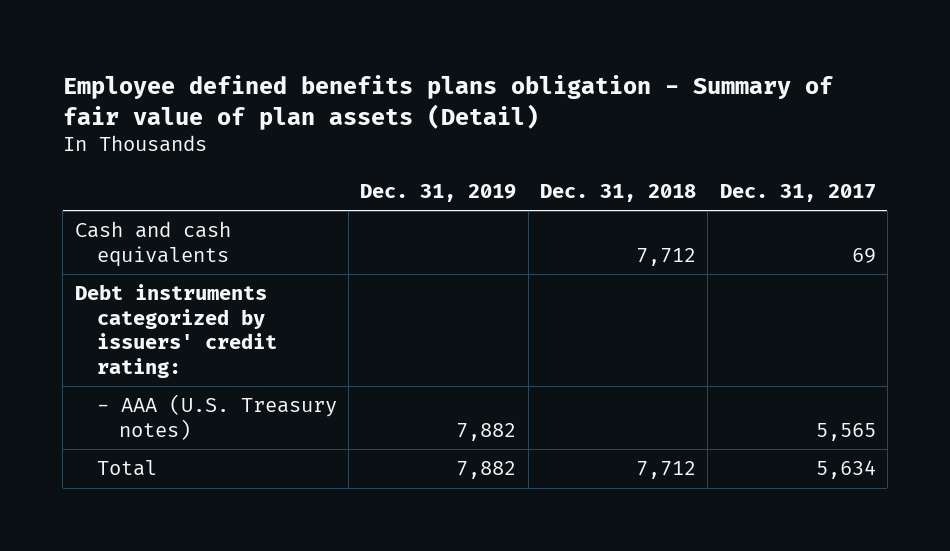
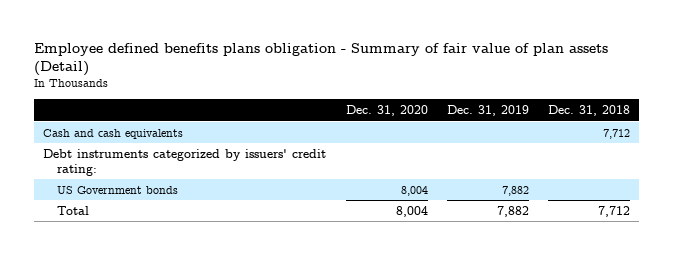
[719,183,876,202] Dec. 31, 2017 -> none
none -> [345,105,428,117] Dec. 31, 2020
[96,394,337,440] - AAA (U.S. Treasury notes) -> [56,185,178,194] US Government bonds

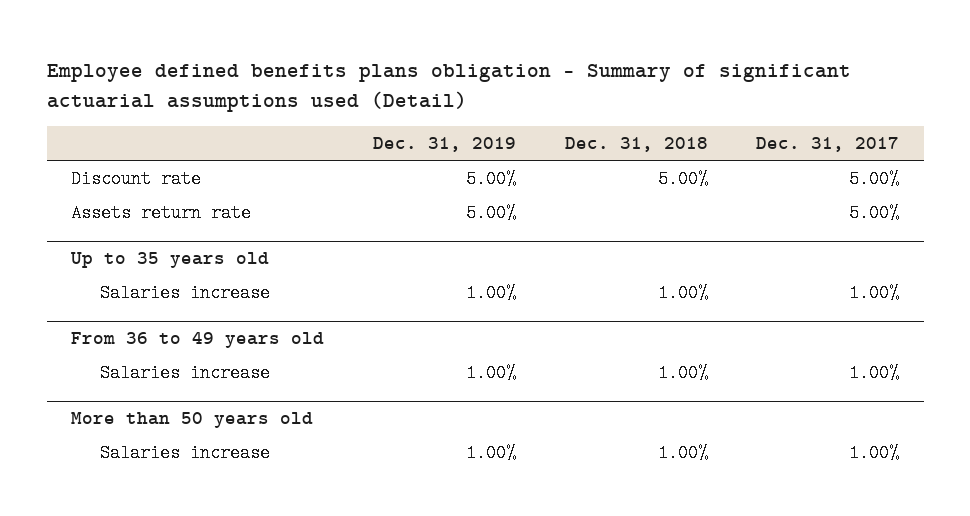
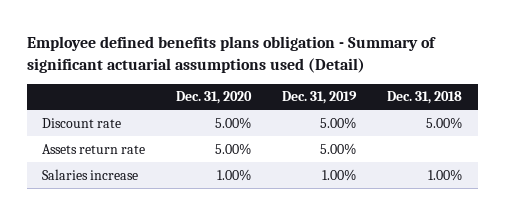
[756,137,900,153] Dec. 31, 2017 -> none
none -> [176,91,253,105] Dec. 31, 2020
[70,252,270,269] Up to 35 years old -> none
[71,332,325,349] From 36 to 49 years old -> none
[99,363,270,382] Salaries increase -> none
[71,412,314,429] More than 50 years old -> none
[99,443,270,462] Salaries increase -> none

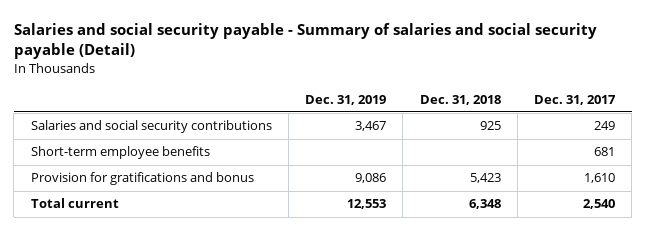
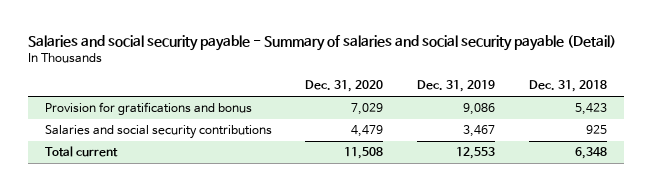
[534,94,617,105] Dec. 31, 2017 -> none
none -> [305,80,384,93] Dec. 31, 2020
[30,146,210,160] Short-term employee benefits -> none
[30,120,272,134] Salaries and social security contributions -> [44,125,272,140] Salaries and social security contributions

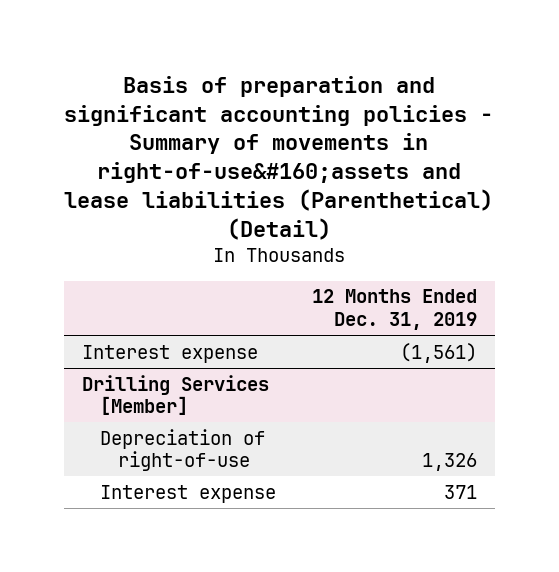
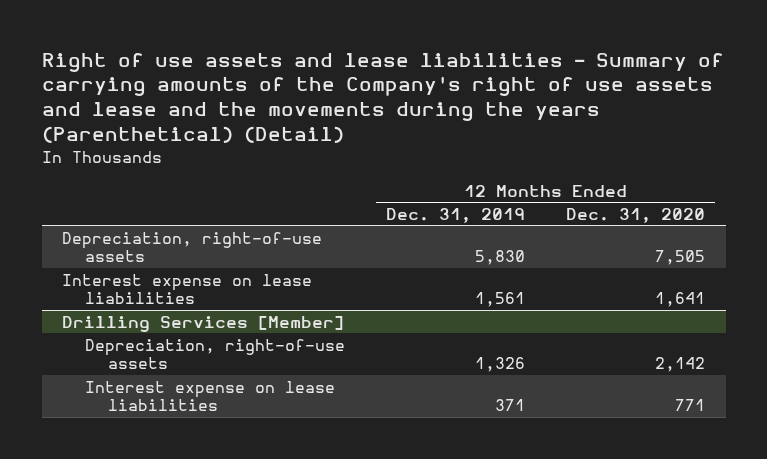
[64,75,494,241] Basis of preparation and significant accounting policies - Summary of movements in right-of-use&#160;assets and lease liabilities (Parenthetical) (Detail) -> [41,52,724,144] Right of use assets and lease liabilities - Summary of carrying amounts of the Company's right of use assets and lease and the movements during the years (Parenthetical) (Detail)
none -> [566,207,706,223] Dec. 31, 2020
none -> [62,231,323,263] Depreciation, right-of-use assets
[81,344,258,363] Interest expense -> [62,273,313,305] Interest expense on lease liabilities
[399,342,477,363] (1,561) -> [475,292,526,308] 1,561
[100,428,266,472] Depreciation of right-of-use -> [85,338,346,370] Depreciation, right-of-use assets
[100,484,277,503] Interest expense -> [85,380,336,412] Interest expense on lease liabilities

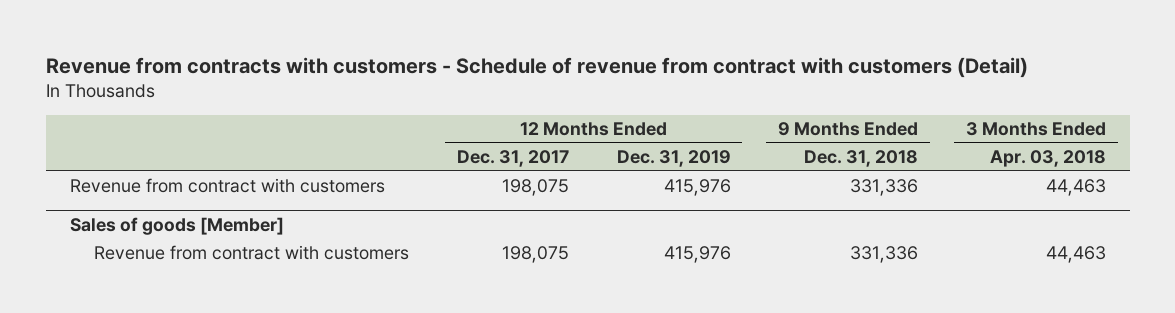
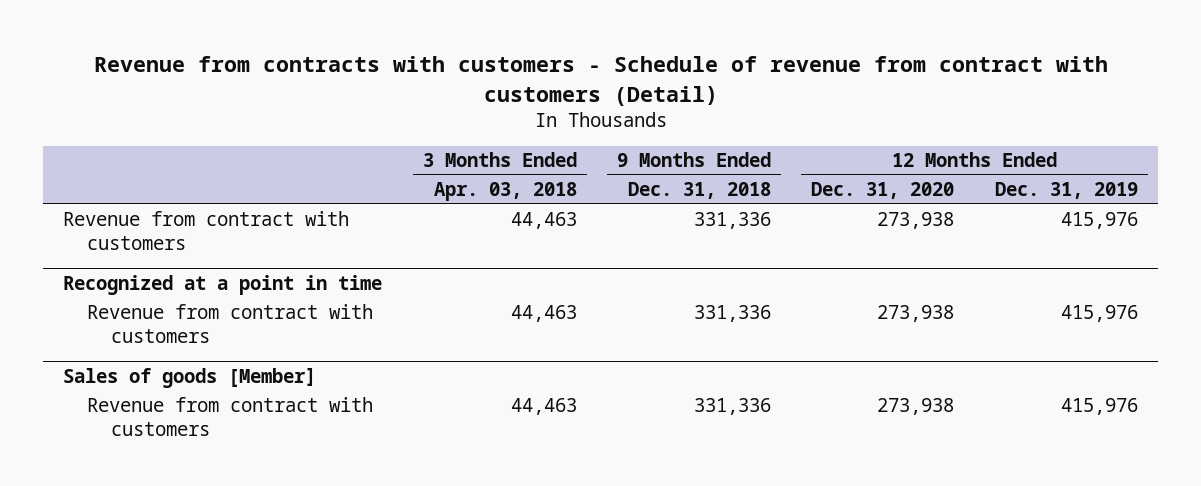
[456,150,569,168] Dec. 31, 2017 -> none
none -> [811,181,955,199] Dec. 31, 2020
none -> [63,274,383,295] Recognized at a point in time
none -> [87,304,374,343] Revenue from contract with customers

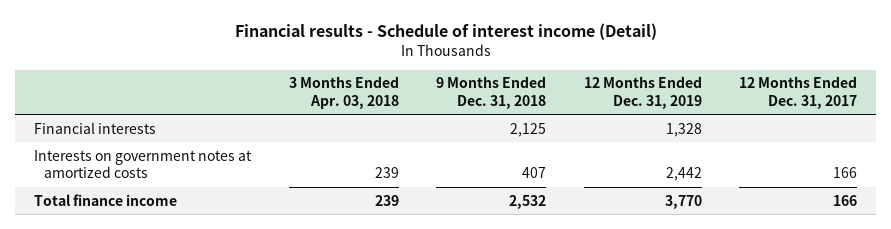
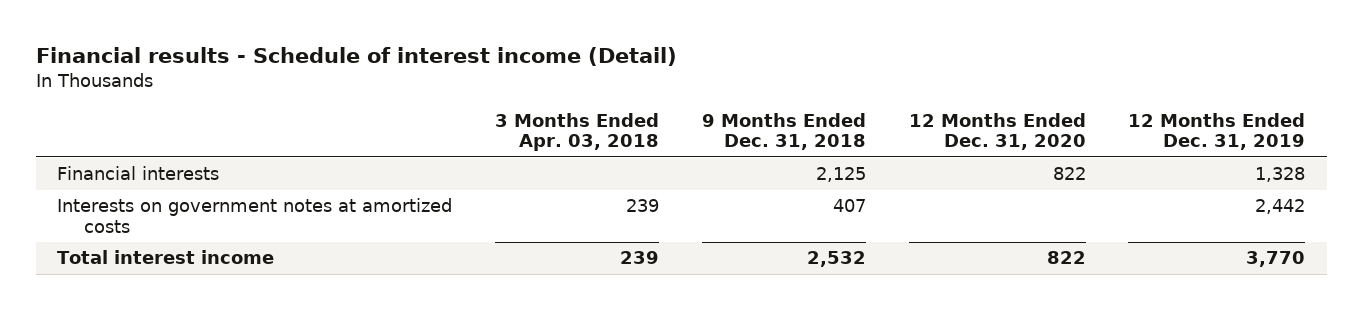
[739,76,858,109] 12 Months Ended Dec. 31, 2017 -> none
none -> [908,112,1086,151] 12 Months Ended Dec. 31, 2020
[33,193,177,206] Total finance income -> [57,250,275,265] Total interest income

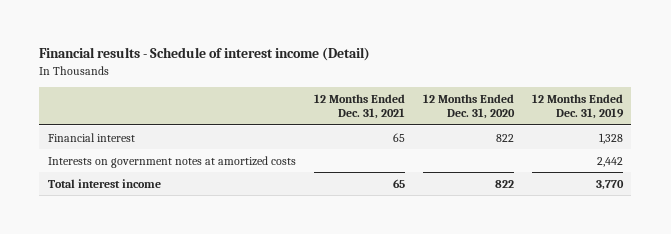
[494,112,659,152] 3 Months Ended Apr. 03, 2018 -> none
[701,112,866,151] 9 Months Ended Dec. 31, 2018 -> none
none -> [313,93,405,120] 12 Months Ended Dec. 31, 2021
[57,166,220,181] Financial interests -> [48,132,136,142] Financial interest

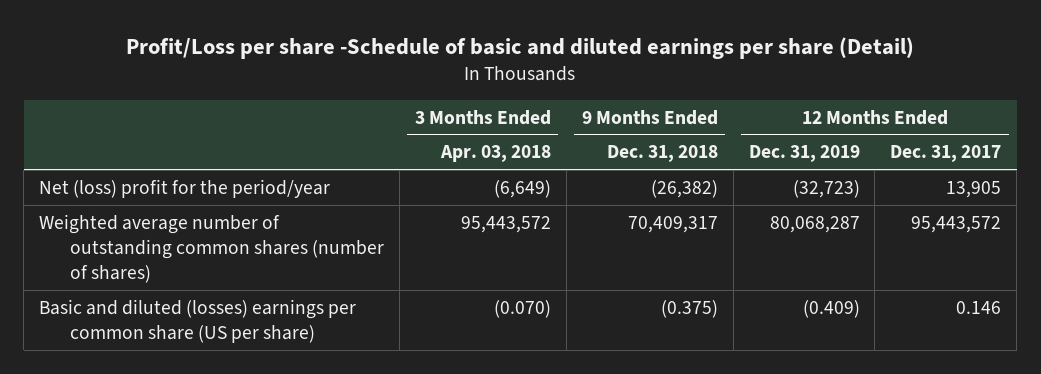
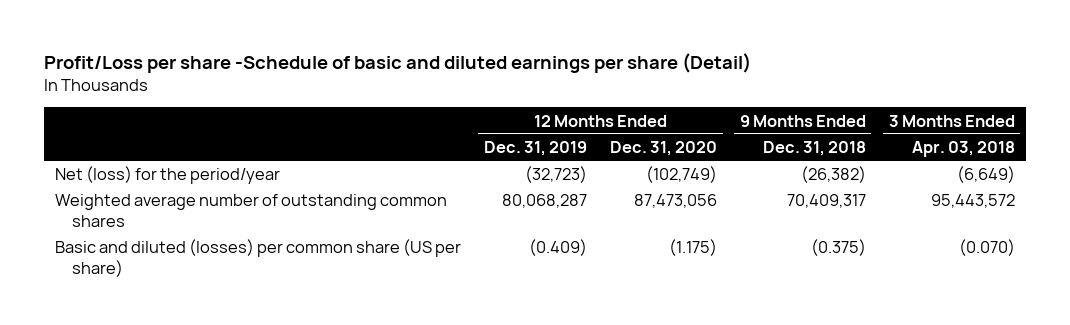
[890,145,1002,163] Dec. 31, 2017 -> none
none -> [609,141,717,157] Dec. 31, 2020
[39,178,331,198] Net (loss) profit for the period/year -> [55,166,281,185] Net (loss) for the period/year
[39,213,384,284] Weighted average number of outstanding common shares (number of shares) -> [55,194,448,227] Weighted average number of outstanding common shares
[39,298,357,343] Basic and diluted (losses) earnings per common share (US per share) -> [55,239,462,277] Basic and diluted (losses) per common share (US per share)

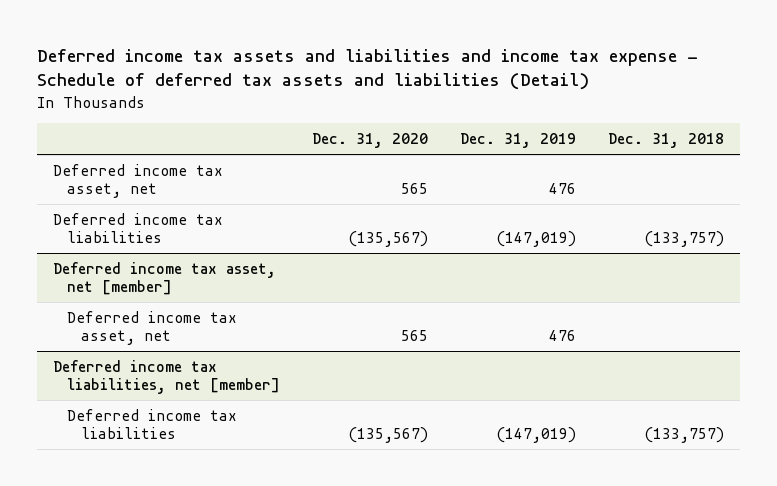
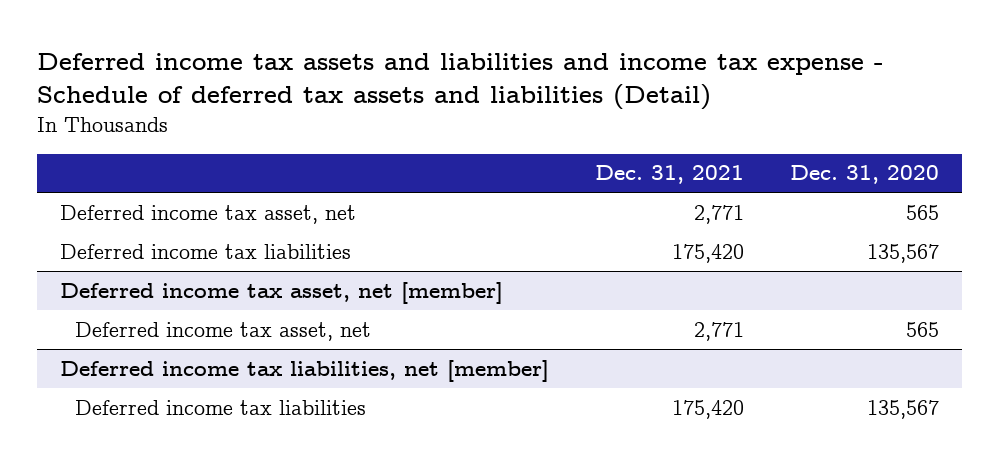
[460,133,577,149] Dec. 31, 2019 -> none
[607,133,724,149] Dec. 31, 2018 -> none
none -> [594,165,744,185] Dec. 31, 2021
[348,231,429,248] (135,567) -> [866,243,939,263] 135,567
[348,427,429,444] (135,567) -> [866,399,939,419] 135,567

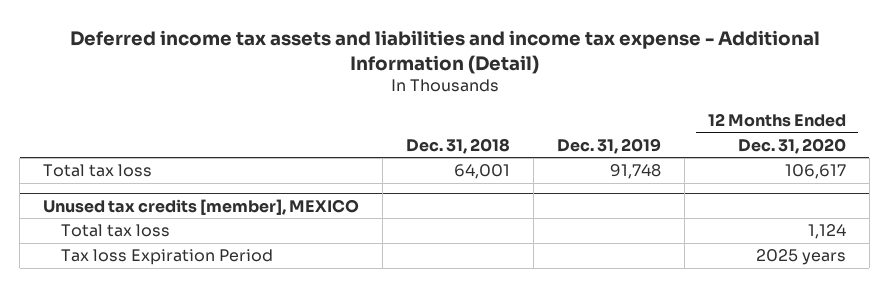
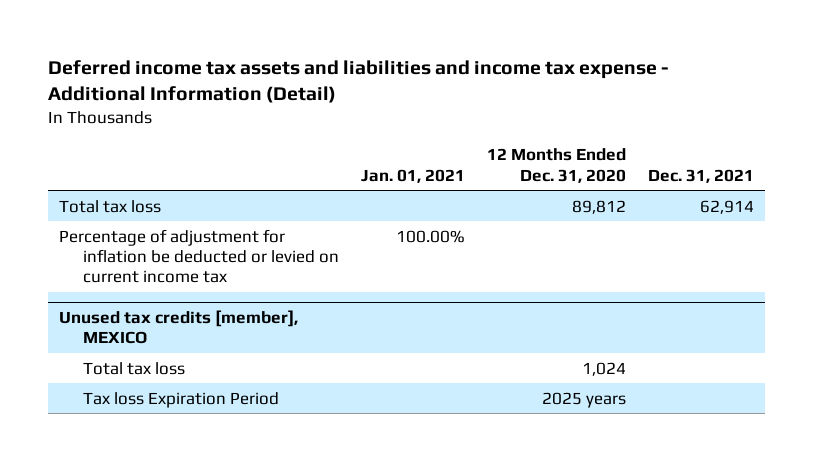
[406,137,511,154] Dec. 31, 2018 -> none
[557,137,662,154] Dec. 31, 2019 -> none
none -> [361,168,466,183] Jan. 01, 2021
none -> [647,168,754,183] Dec. 31, 2021
[785,164,847,180] 106,617 -> [571,199,626,214] 89,812
none -> [59,228,340,284] Percentage of adjustment for inflation be deducted or levied on current income tax
[808,224,847,240] 1,124 -> [581,361,626,376] 1,024

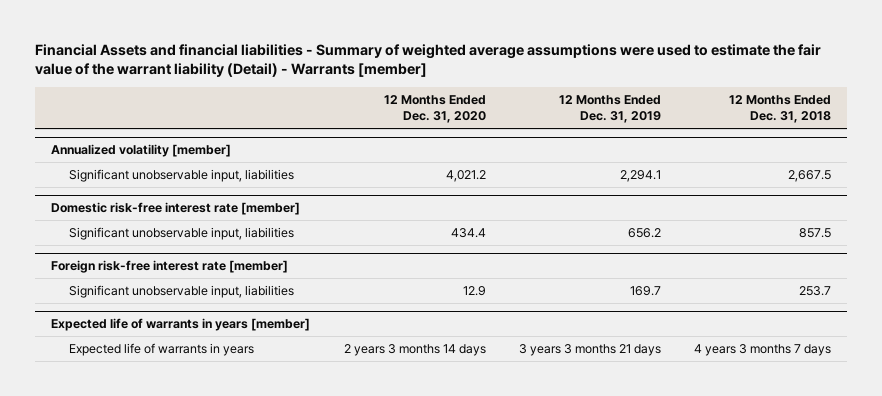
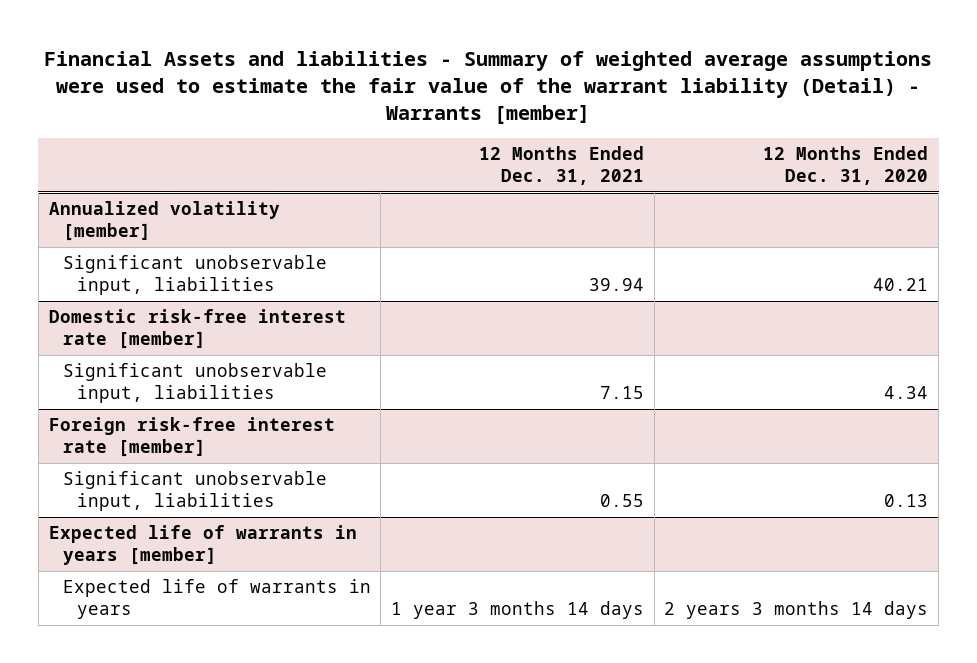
[34,43,821,78] Financial Assets and financial liabilities - Summary of weighted average assumptions were used to estimate the fair value of the warrant liability (Detail) - Warrants [member] -> [44,50,933,125] Financial Assets and liabilities - Summary of weighted average assumptions were used to estimate the fair value of the warrant liability (Detail) - Warrants [member]
[558,95,661,124] 12 Months Ended Dec. 31, 2019 -> none
[728,95,831,124] 12 Months Ended Dec. 31, 2018 -> none
none -> [478,146,644,185] 12 Months Ended Dec. 31, 2021
[445,170,486,183] 4,021.2 -> [873,278,929,292] 40.21
[450,228,486,239] 434.4 -> [884,386,929,400] 4.34
[462,286,486,297] 12.9 -> [884,494,929,508] 0.13

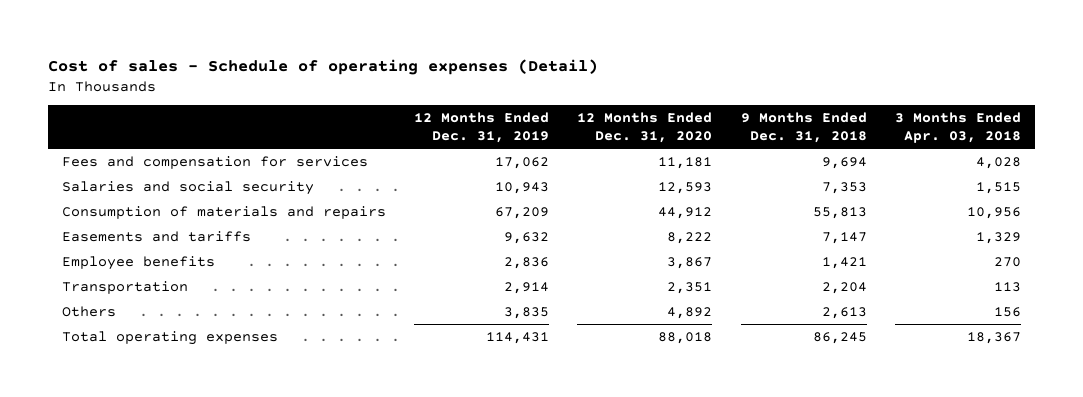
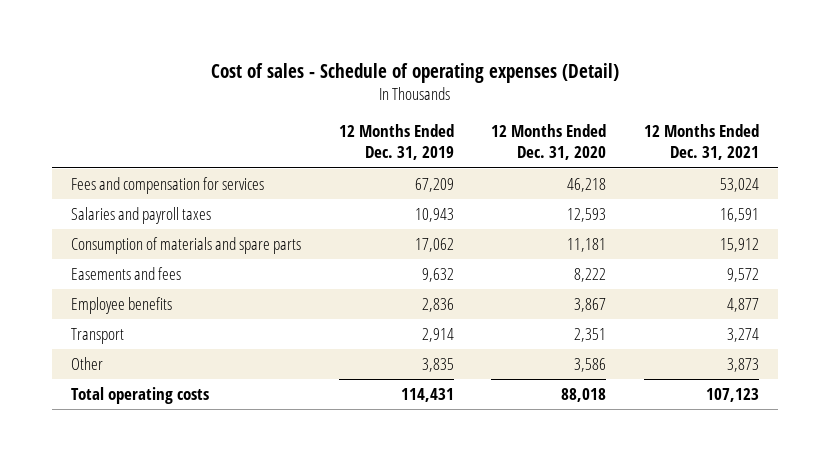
[740,112,867,143] 9 Months Ended Dec. 31, 2018 -> none
[895,112,1022,143] 3 Months Ended Apr. 03, 2018 -> none
none -> [644,124,760,161] 12 Months Ended Dec. 31, 2021
[495,157,550,170] 17,062 -> [414,178,454,193] 67,209
[658,157,713,170] 11,181 -> [567,178,607,193] 46,218
[61,181,314,196] Salaries and social security -> [70,207,211,225] Salaries and payroll taxes
[61,206,386,220] Consumption of materials and repairs -> [70,237,301,255] Consumption of materials and spare parts
[495,207,550,220] 67,209 -> [414,238,454,253] 17,062
[658,207,713,220] 44,912 -> [567,238,607,253] 11,181
[61,231,251,243] Easements and tariffs -> [70,267,181,281] Easements and fees
[61,281,188,295] Transportation -> [70,328,124,345] Transport
[61,306,116,318] Others -> [70,357,103,371] Other
[667,307,713,320] 4,892 -> [574,358,607,373] 3,586
[61,331,278,346] Total operating expenses -> [70,387,209,405] Total operating costs

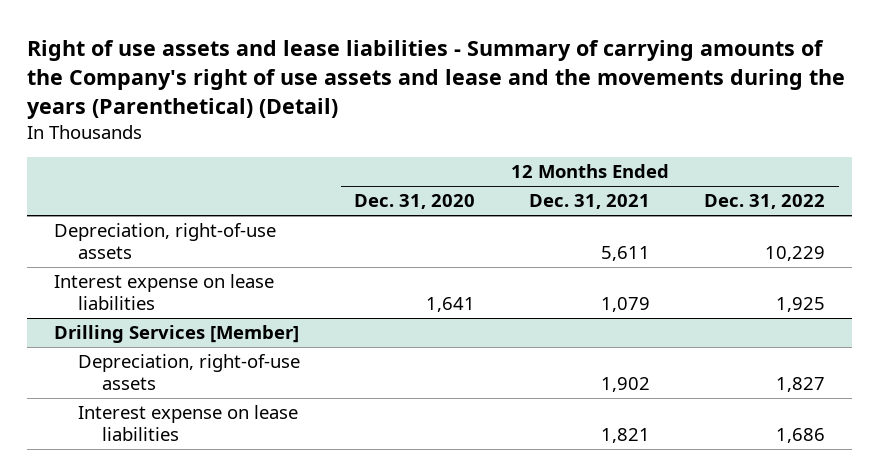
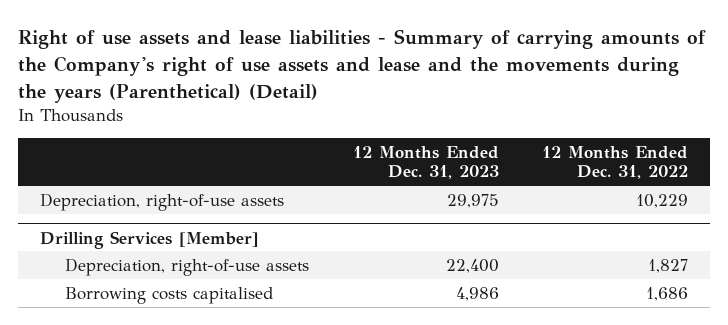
[354,194,476,210] Dec. 31, 2020 -> none
[529,194,651,210] Dec. 31, 2021 -> none
none -> [352,145,499,180] 12 Months Ended Dec. 31, 2023
[54,274,275,311] Interest expense on lease liabilities -> none
[78,405,299,442] Interest expense on lease liabilities -> [64,286,273,304] Borrowing costs capitalised

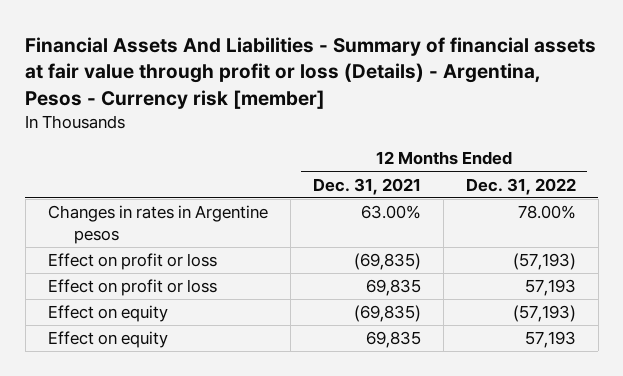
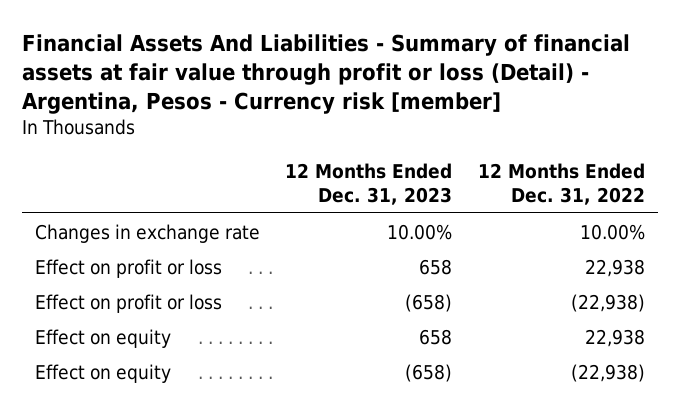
[25,36,597,109] Financial Assets And Liabilities - Summary of financial assets at fair value through profit or loss (Details) - Argentina, Pesos - Currency risk [member] -> [21,33,630,115] Financial Assets And Liabilities - Summary of financial assets at fair value through profit or loss (Detail) - Argentina, Pesos - Currency risk [member]
[312,177,421,195] Dec. 31, 2021 -> none
none -> [285,162,453,205] 12 Months Ended Dec. 31, 2023
[47,205,268,244] Changes in rates in Argentine pesos -> [34,223,260,243] Changes in exchange rate
[517,205,576,220] 78.00% -> [580,223,646,240] 10.00%
[512,253,576,271] (57,193) -> [585,258,646,277] 22,938
[524,279,576,297] 57,193 -> [571,293,646,312] (22,938)
[512,305,576,323] (57,193) -> [585,328,646,347] 22,938
[524,331,576,349] 57,193 -> [571,363,646,382] (22,938)

